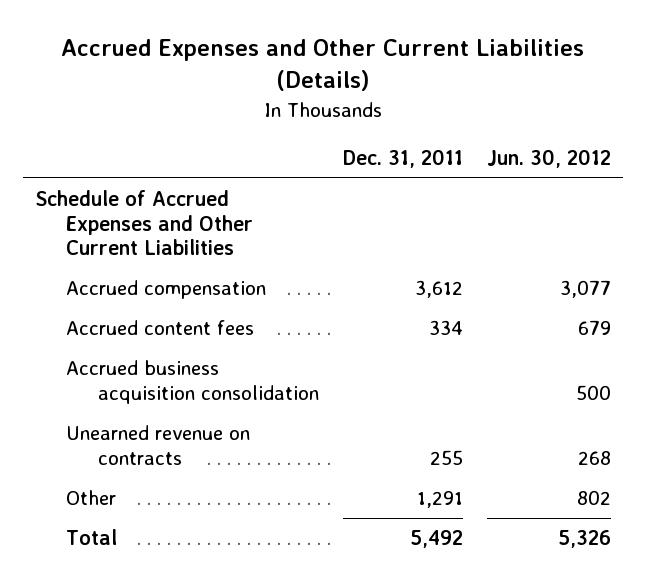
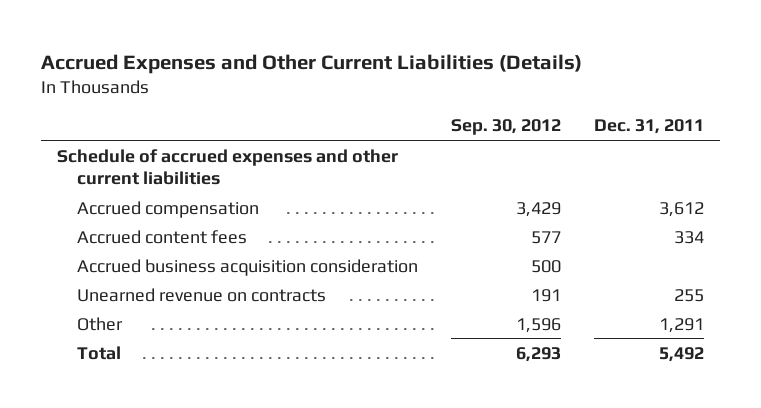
[486,148,611,168] Jun. 30, 2012 -> none
none -> [451,119,562,136] Sep. 30, 2012
[35,190,254,255] Schedule of Accrued Expenses and Other Current Liabilities -> [57,148,399,185] Schedule of accrued expenses and other current liabilities
[66,360,319,404] Accrued business acquisition consolidation -> [77,258,419,276] Accrued business acquisition consideration

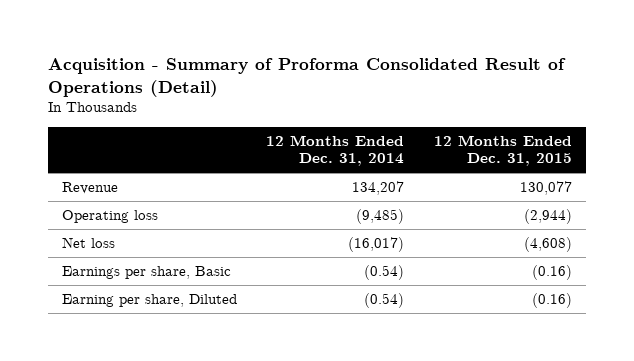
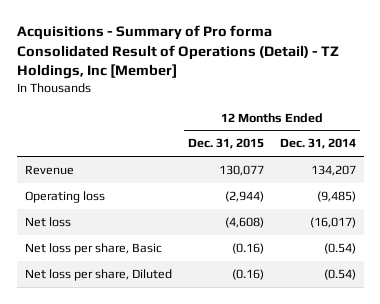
[47,58,566,97] Acquisition - Summary of Proforma Consolidated Result of Operations (Detail) -> [16,25,339,80] Acquisitions - Summary of Pro forma Consolidated Result of Operations (Detail) - TZ Holdings, Inc [Member]
[62,266,232,280] Earnings per share, Basic -> [24,242,162,255] Net loss per share, Basic
[62,294,238,308] Earning per share, Diluted -> [24,268,172,281] Net loss per share, Diluted

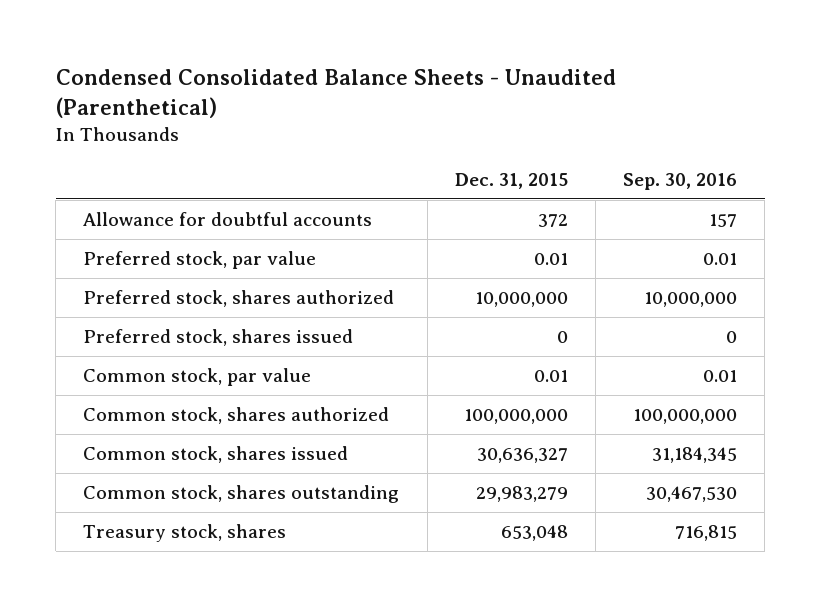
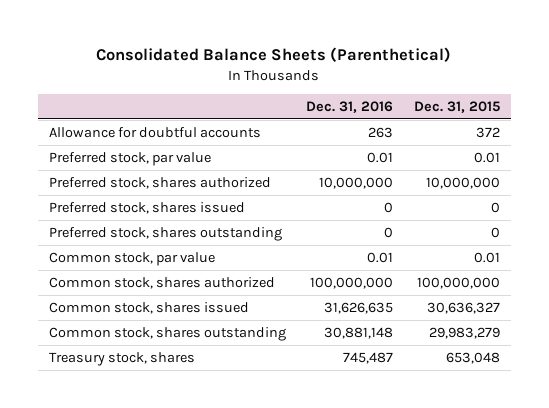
[55,69,616,118] Condensed Consolidated Balance Sheets - Unaudited (Parenthetical) -> [96,47,452,63] Consolidated Balance Sheets (Parenthetical)
[623,172,738,190] Sep. 30, 2016 -> none
none -> [306,100,394,113] Dec. 31, 2016
none -> [48,226,282,241] Preferred stock, shares outstanding

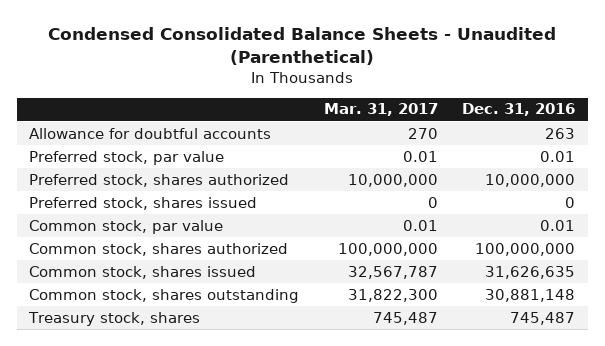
[96,47,452,63] Consolidated Balance Sheets (Parenthetical) -> [48,26,557,65] Condensed Consolidated Balance Sheets - Unaudited (Parenthetical)
[414,100,501,113] Dec. 31, 2015 -> none
none -> [323,103,438,117] Mar. 31, 2017
[48,226,282,241] Preferred stock, shares outstanding -> none

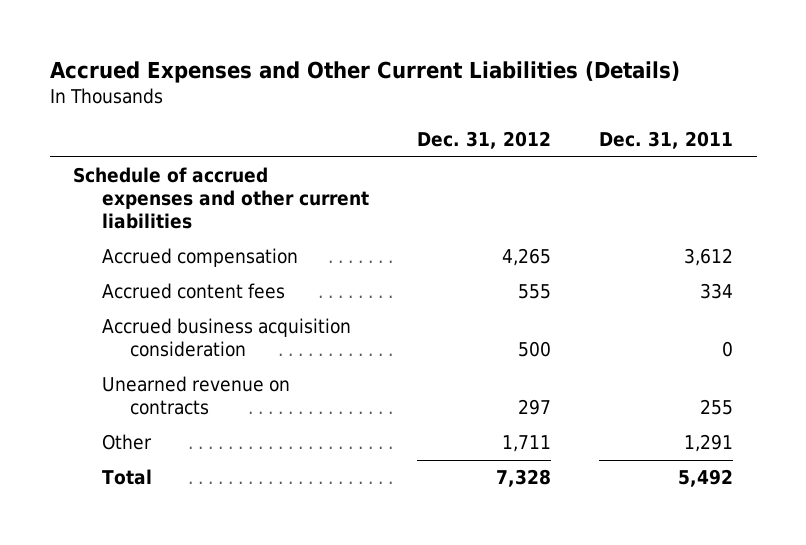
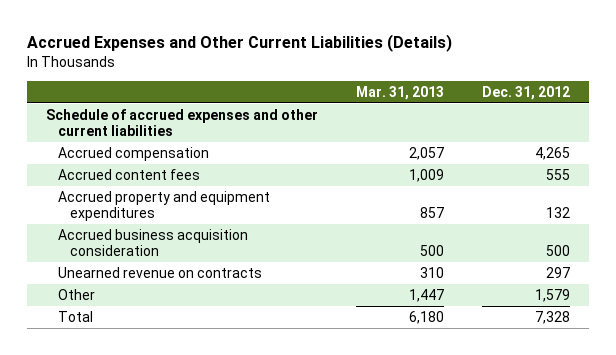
[598,131,733,150] Dec. 31, 2011 -> none
none -> [355,85,444,100] Mar. 31, 2013
none -> [58,190,271,222] Accrued property and equipment expenditures
[501,435,551,453] 1,711 -> [534,288,570,302] 1,579

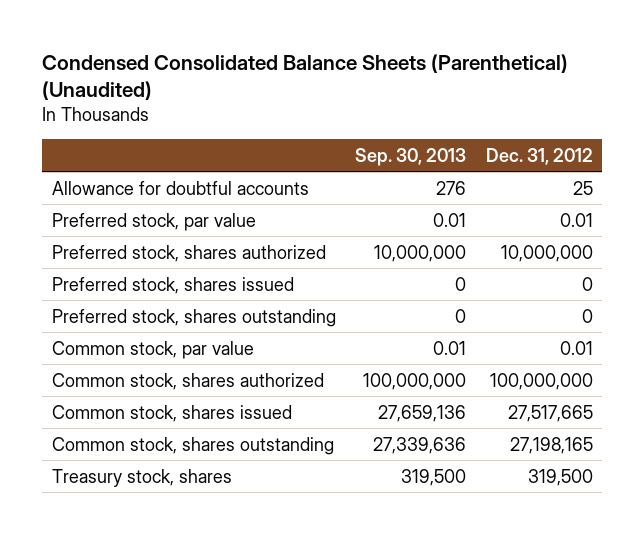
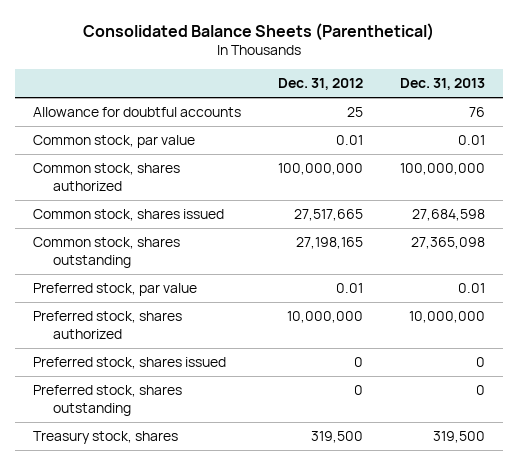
[41,53,568,101] Condensed Consolidated Balance Sheets (Parenthetical) (Unaudited) -> [83,22,435,41] Consolidated Balance Sheets (Parenthetical)
[355,147,467,166] Sep. 30, 2013 -> none
none -> [399,78,485,91] Dec. 31, 2013
[51,212,256,231] Preferred stock, par value -> [33,282,198,296] Preferred stock, par value
[51,244,326,262] Preferred stock, shares authorized -> [33,310,183,339] Preferred stock, shares authorized
[51,276,294,294] Preferred stock, shares issued -> [33,356,227,369] Preferred stock, shares issued
[51,308,336,327] Preferred stock, shares outstanding -> [33,384,183,416] Preferred stock, shares outstanding

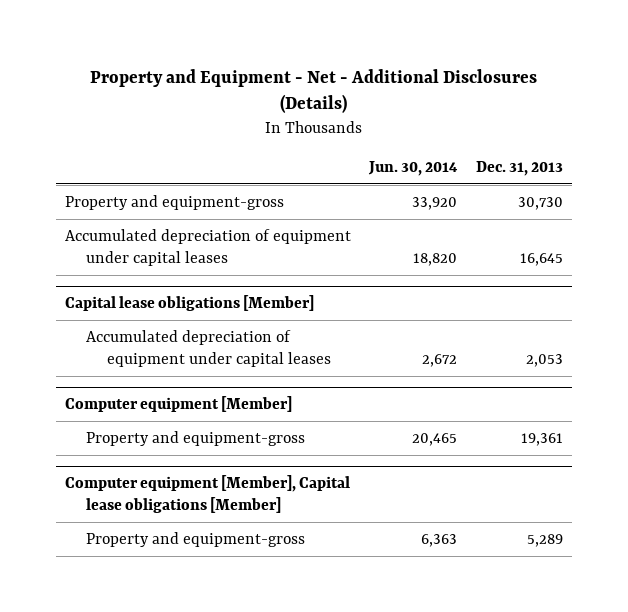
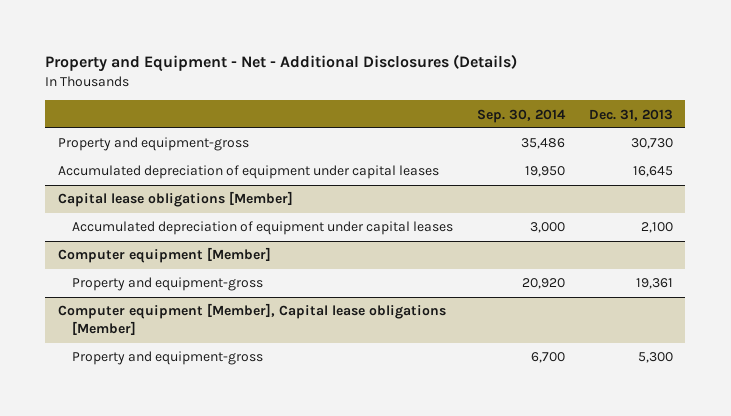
[368,160,459,176] Jun. 30, 2014 -> none
none -> [477,108,567,123] Sep. 30, 2014
[526,353,564,367] 2,053 -> [641,222,674,234] 2,100
[527,533,564,547] 5,289 -> [638,352,674,364] 5,300

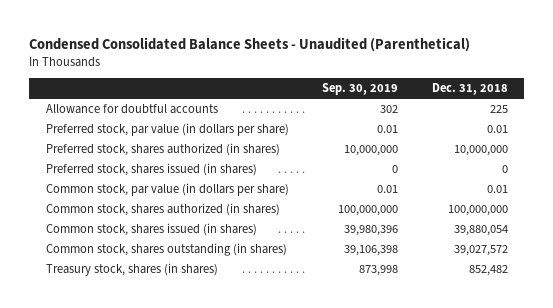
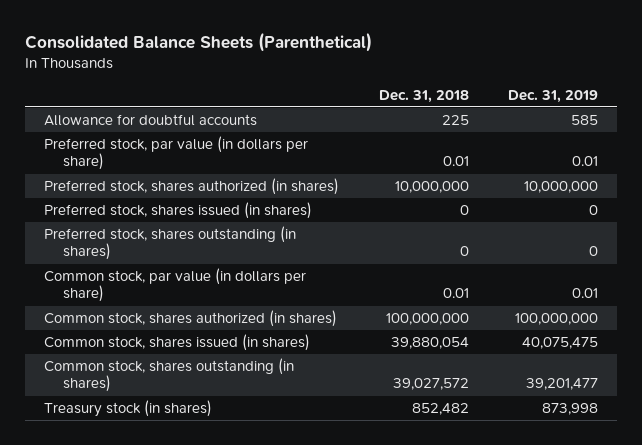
[28,36,470,52] Condensed Consolidated Balance Sheets - Unaudited (Parenthetical) -> [24,31,372,52] Consolidated Balance Sheets (Parenthetical)
[322,83,399,96] Sep. 30, 2019 -> none
none -> [507,89,598,103] Dec. 31, 2019
none -> [44,226,297,261] Preferred stock, shares outstanding (in shares)
[45,263,218,277] Treasury stock, shares (in shares) -> [44,400,213,418] Treasury stock (in shares)

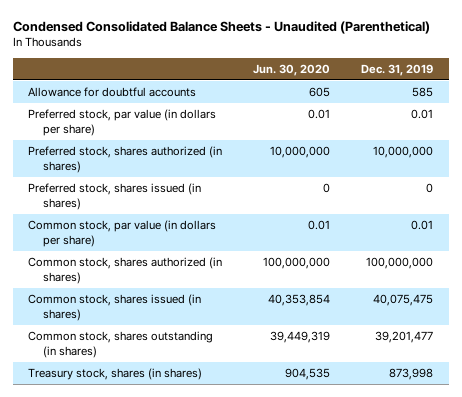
[24,31,372,52] Consolidated Balance Sheets (Parenthetical) -> [12,20,430,34] Condensed Consolidated Balance Sheets - Unaudited (Parenthetical)
[378,89,469,103] Dec. 31, 2018 -> none
none -> [253,63,331,76] Jun. 30, 2020
[44,226,297,261] Preferred stock, shares outstanding (in shares) -> none
[44,400,213,418] Treasury stock (in shares) -> [28,368,203,381] Treasury stock, shares (in shares)

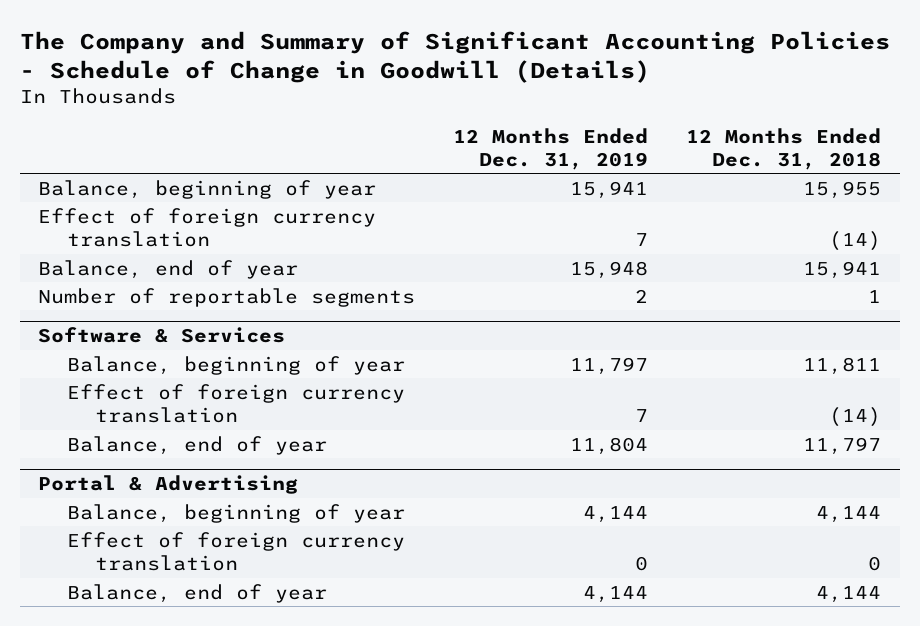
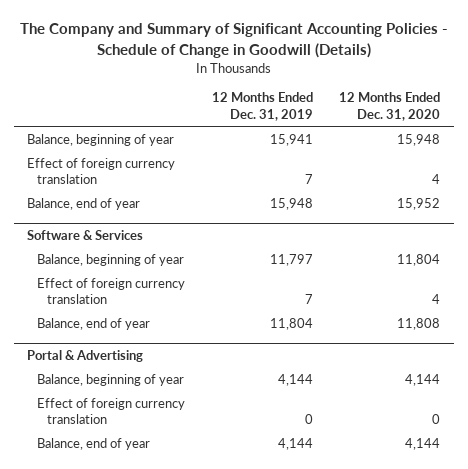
[686,127,882,170] 12 Months Ended Dec. 31, 2018 -> none
none -> [339,92,441,122] 12 Months Ended Dec. 31, 2020
[38,287,416,307] Number of reportable segments -> none

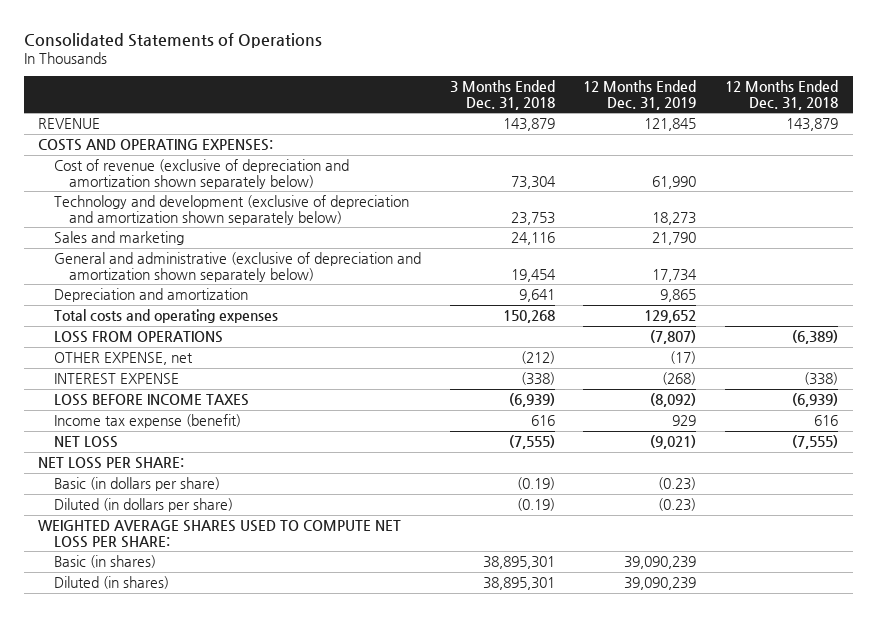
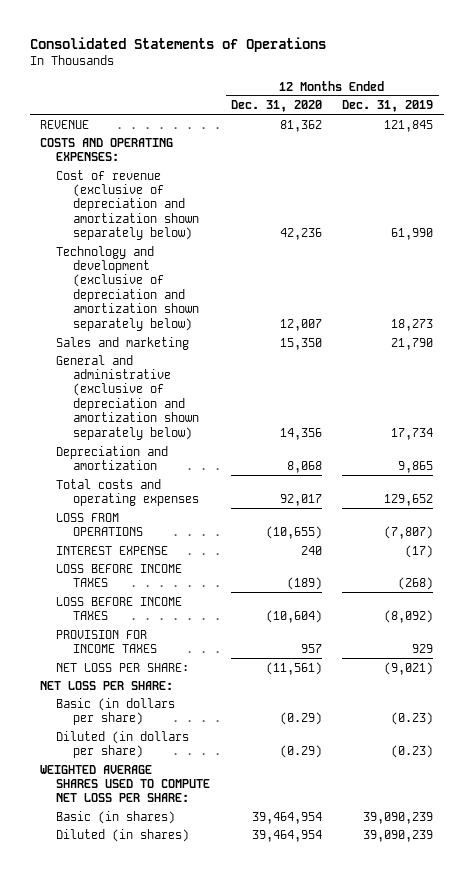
[449,80,555,110] 3 Months Ended Dec. 31, 2018 -> none
[725,80,839,110] 12 Months Ended Dec. 31, 2018 -> none
none -> [230,100,322,113] Dec. 31, 2020
[53,352,193,366] OTHER EXPENSE, net -> [56,545,169,555] INTEREST EXPENSE
[53,373,179,385] INTEREST EXPENSE -> [56,563,183,587] LOSS BEFORE INCOME TAXES
[53,414,241,429] Income tax expense (benefit) -> [56,629,157,653] PROVISION FOR INCOME TAXES
[53,436,118,449] NET LOSS -> [56,662,190,672] NET LOSS PER SHARE:

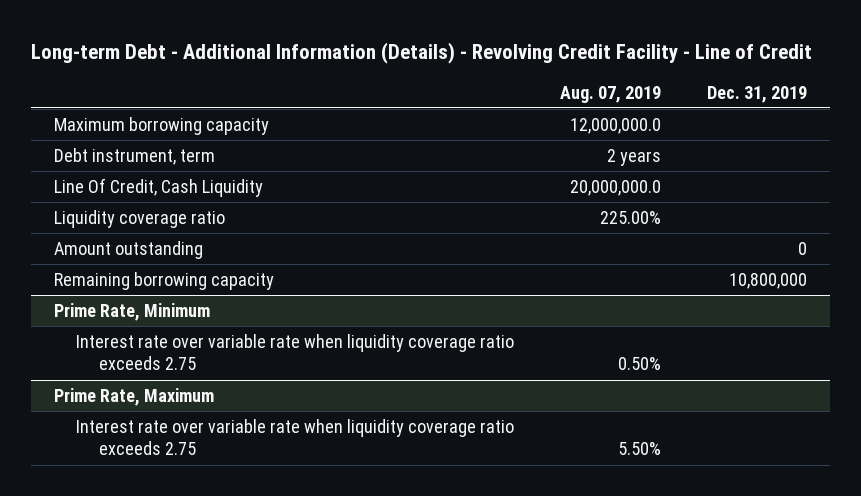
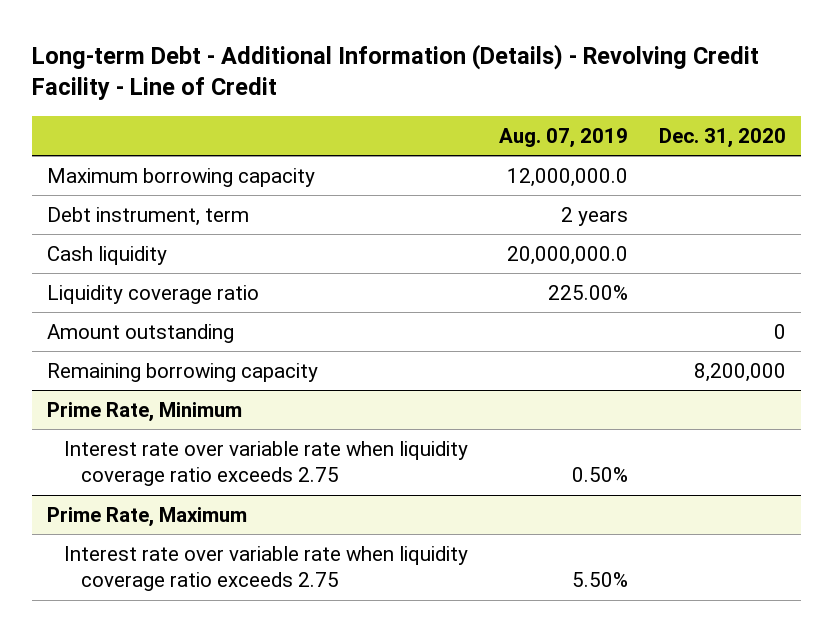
[706,85,807,103] Dec. 31, 2019 -> none
none -> [658,127,786,148] Dec. 31, 2020
[53,178,263,198] Line Of Credit, Cash Liquidity -> [47,245,168,265] Cash liquidity

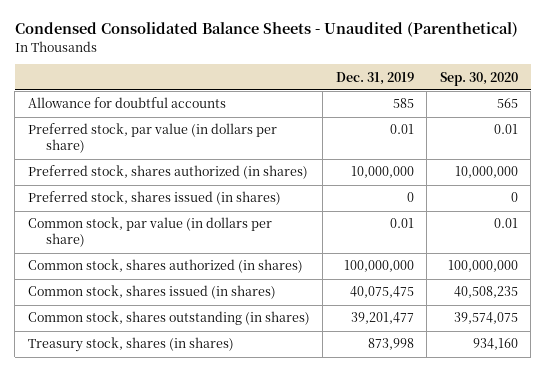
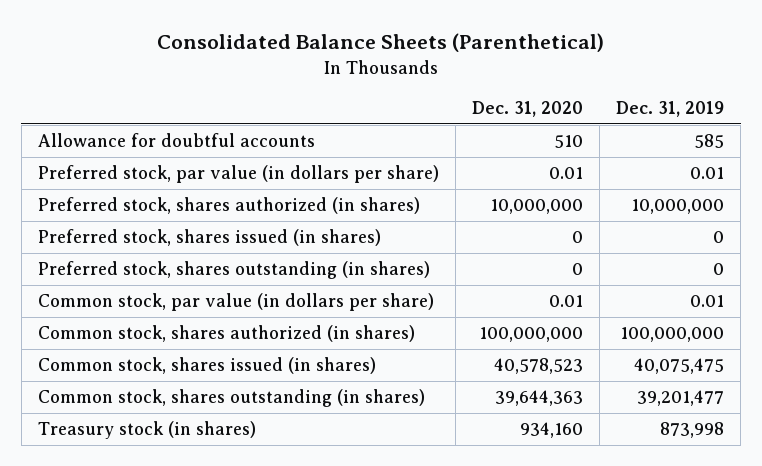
[14,22,518,38] Condensed Consolidated Balance Sheets - Unaudited (Parenthetical) -> [156,33,604,53] Consolidated Balance Sheets (Parenthetical)
[439,71,518,86] Sep. 30, 2020 -> none
none -> [471,101,583,118] Dec. 31, 2020
none -> [37,261,430,280] Preferred stock, shares outstanding (in shares)
[27,337,234,353] Treasury stock, shares (in shares) -> [37,421,256,440] Treasury stock (in shares)

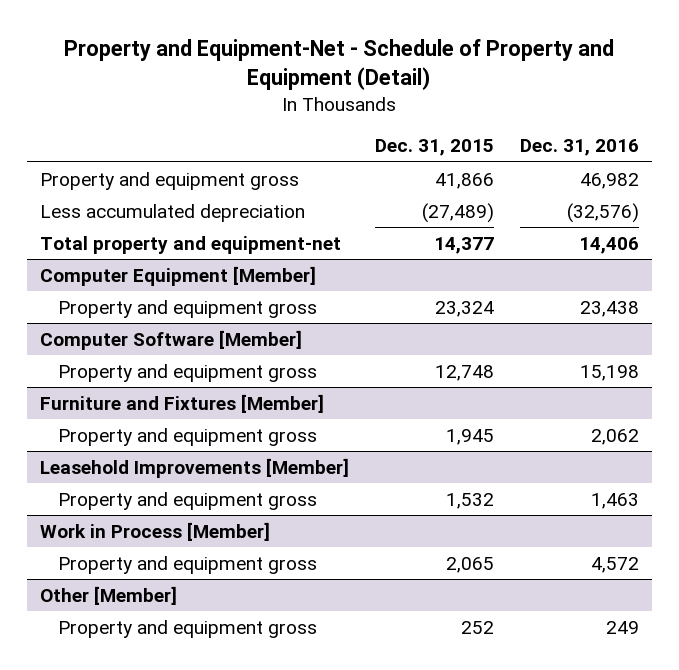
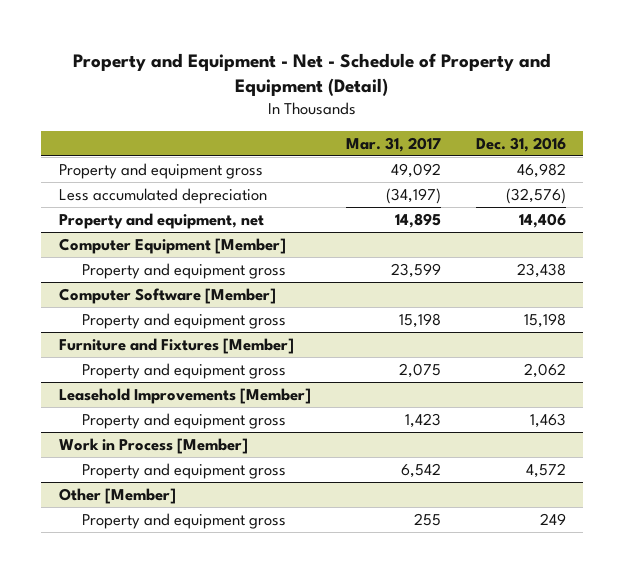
[64,38,615,91] Property and Equipment-Net - Schedule of Property and Equipment (Detail) -> [73,52,552,97] Property and Equipment - Net - Schedule of Property and Equipment (Detail)
[374,139,494,157] Dec. 31, 2015 -> none
none -> [345,136,441,152] Mar. 31, 2017
[39,235,341,254] Total property and equipment-net -> [58,212,264,229] Property and equipment, net

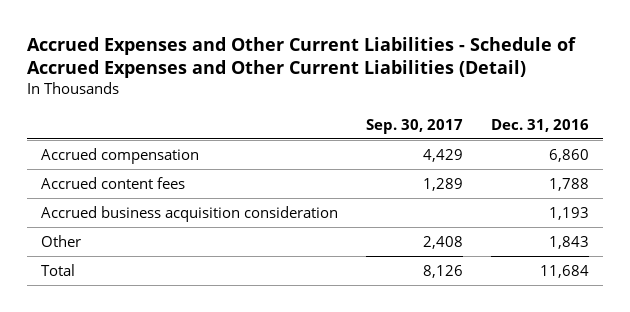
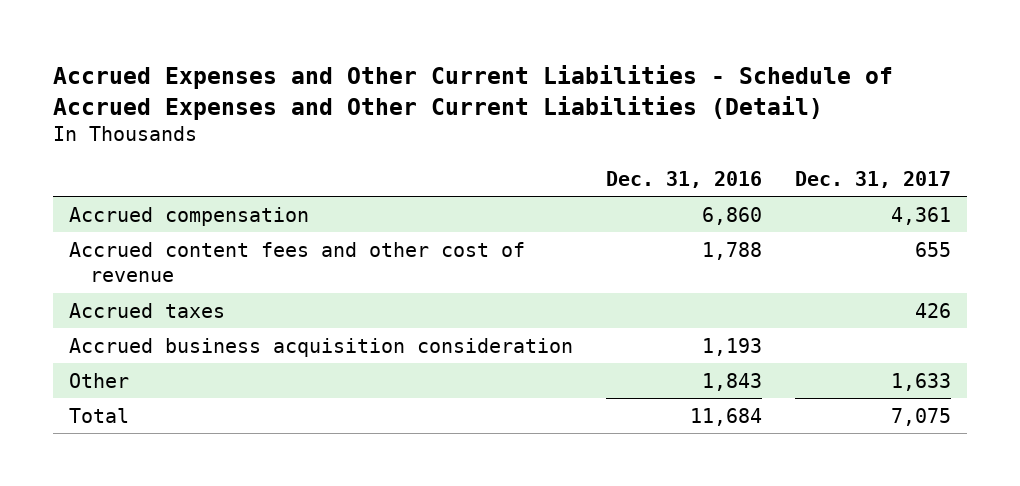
[365,118,463,134] Sep. 30, 2017 -> none
none -> [794,170,951,188] Dec. 31, 2017
[41,177,186,190] Accrued content fees -> [69,241,526,283] Accrued content fees and other cost of revenue
none -> [69,302,226,318] Accrued taxes

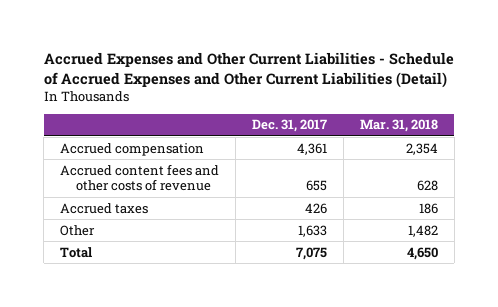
[606,170,763,188] Dec. 31, 2016 -> none
none -> [360,119,439,133] Mar. 31, 2018
[69,241,526,283] Accrued content fees and other cost of revenue -> [60,163,220,192] Accrued content fees and other costs of revenue
[69,337,574,357] Accrued business acquisition consideration -> none

